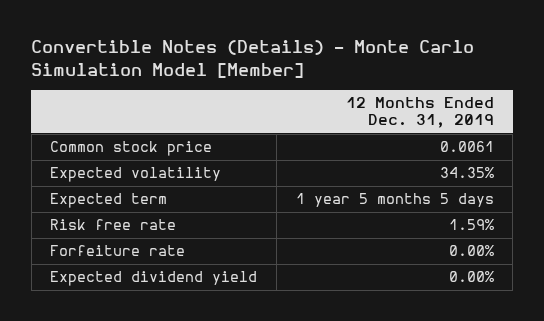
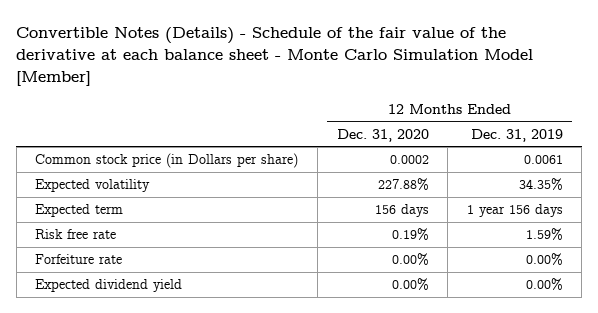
[31,40,475,78] Convertible Notes (Details) - Monte Carlo Simulation Model [Member] -> [16,27,534,87] Convertible Notes (Details) - Schedule of the fair value of the derivative at each balance sheet - Monte Carlo Simulation Model [Member]
none -> [336,128,429,142] Dec. 31, 2020
[50,141,213,157] Common stock price -> [35,153,299,169] Common stock price (in Dollars per share)
[295,193,494,208] 1 year 5 months 5 days -> [466,204,563,218] 1 year 156 days

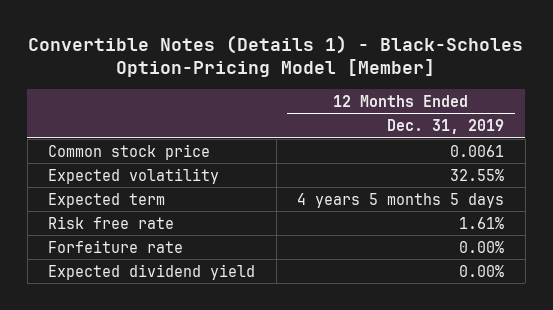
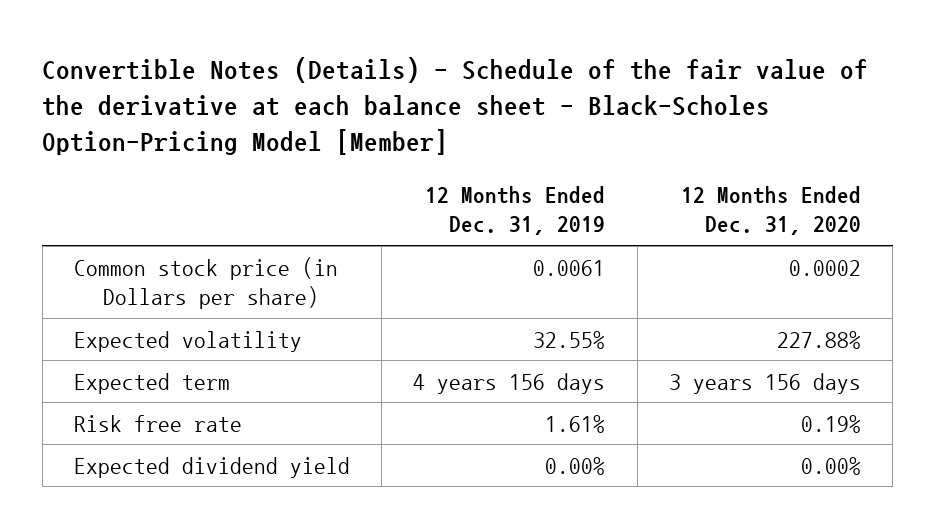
[28,34,524,78] Convertible Notes (Details 1) - Black-Scholes Option-Pricing Model [Member] -> [42,57,869,156] Convertible Notes (Details) - Schedule of the fair value of the derivative at each balance sheet - Black-Scholes Option-Pricing Model [Member]
none -> [681,186,862,236] 12 Months Ended Dec. 31, 2020
[48,143,211,160] Common stock price -> [73,256,338,310] Common stock price (in Dollars per share)
[297,192,505,208] 4 years 5 months 5 days -> [413,372,606,394] 4 years 156 days
[48,239,184,253] Forfeiture rate -> none

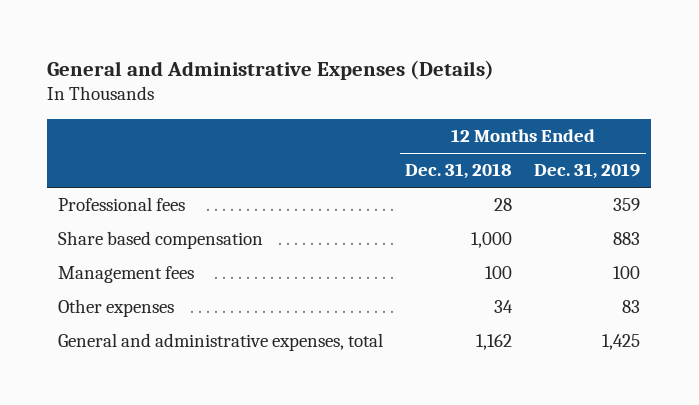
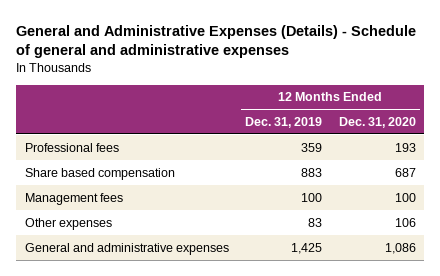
[47,59,495,80] General and Administrative Expenses (Details) -> [16,24,417,59] General and Administrative Expenses (Details) - Schedule of general and administrative expenses
[405,163,513,180] Dec. 31, 2018 -> none
none -> [338,116,416,128] Dec. 31, 2020
[58,333,384,352] General and administrative expenses, total -> [24,242,229,255] General and administrative expenses

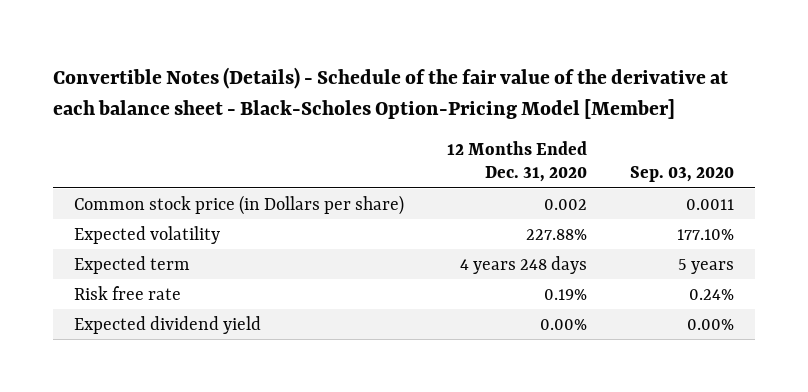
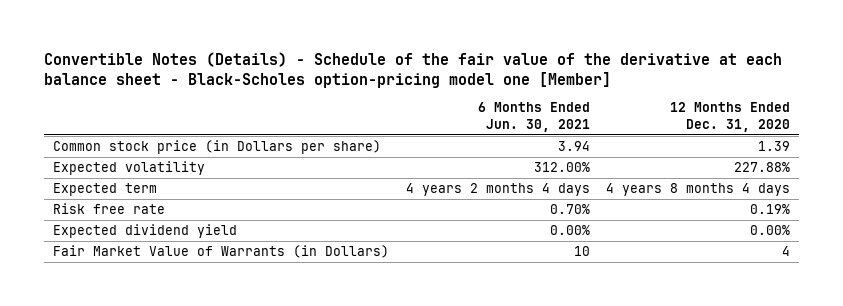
[52,66,728,119] Convertible Notes (Details) - Schedule of the fair value of the derivative at each balance sheet - Black-Scholes Option-Pricing Model [Member] -> [44,51,783,88] Convertible Notes (Details) - Schedule of the fair value of the derivative at each balance sheet - Black-Scholes option-pricing model one [Member]
[629,166,734,183] Sep. 03, 2020 -> none
none -> [477,102,590,132] 6 Months Ended Jun. 30, 2021
[544,198,588,210] 0.002 -> [758,141,791,152] 1.39
[460,255,588,274] 4 years 248 days -> [606,183,791,197] 4 years 8 months 4 days
none -> [52,245,389,259] Fair Market Value of Warrants (in Dollars)

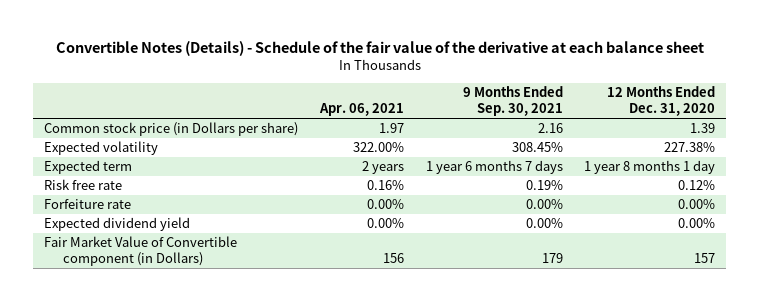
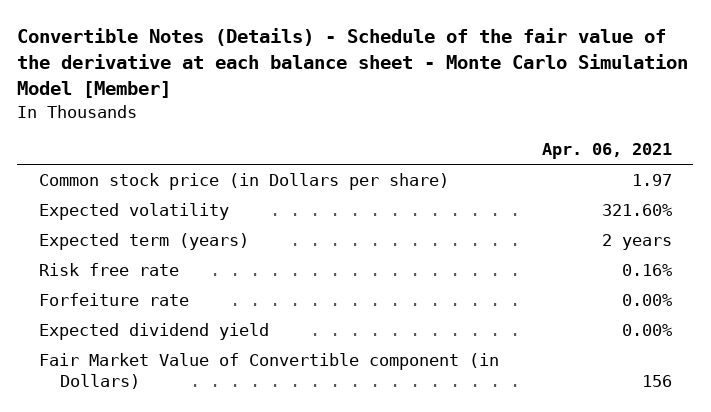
[55,40,704,56] Convertible Notes (Details) - Schedule of the fair value of the derivative at each balance sheet -> [17,28,689,99] Convertible Notes (Details) - Schedule of the fair value of the derivative at each balance sheet - Monte Carlo Simulation Model [Member]
[462,86,563,117] 9 Months Ended Sep. 30, 2021 -> none
[607,86,716,117] 12 Months Ended Dec. 31, 2020 -> none
[352,142,404,153] 322.00% -> [601,203,672,216] 321.60%
[43,160,132,175] Expected term -> [38,232,249,250] Expected term (years)

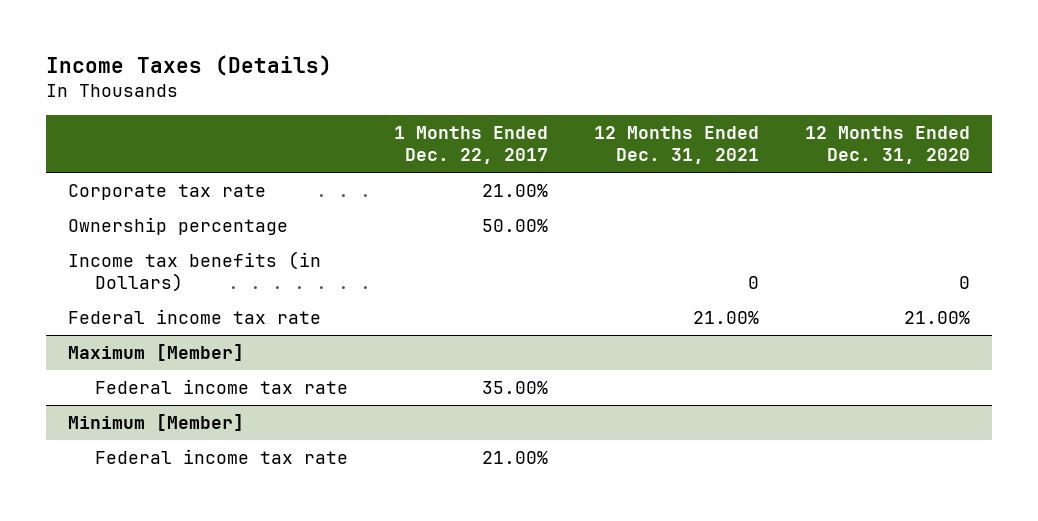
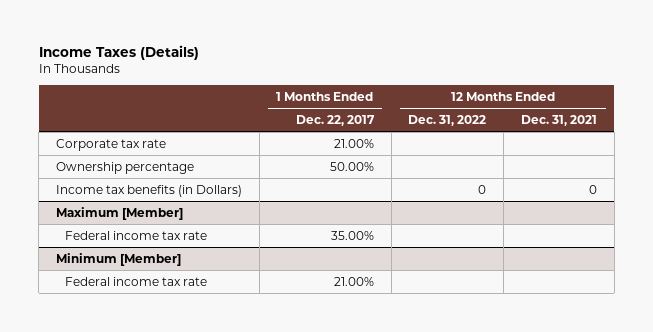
[804,125,970,165] 12 Months Ended Dec. 31, 2020 -> none
none -> [408,114,487,126] Dec. 31, 2022
[68,308,322,324] Federal income tax rate -> none

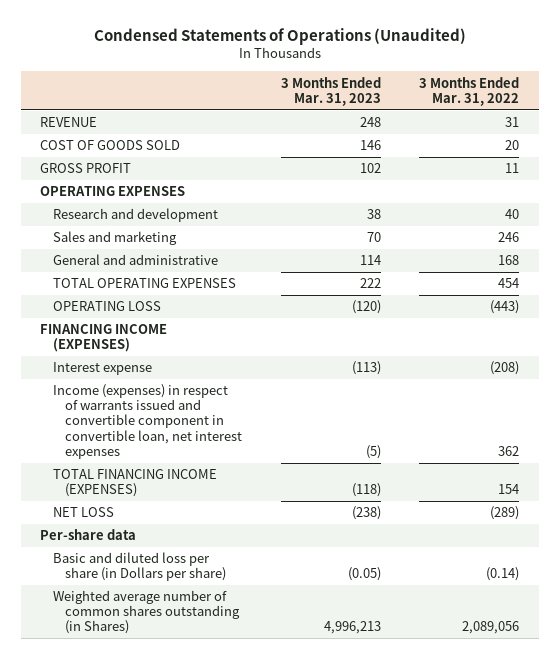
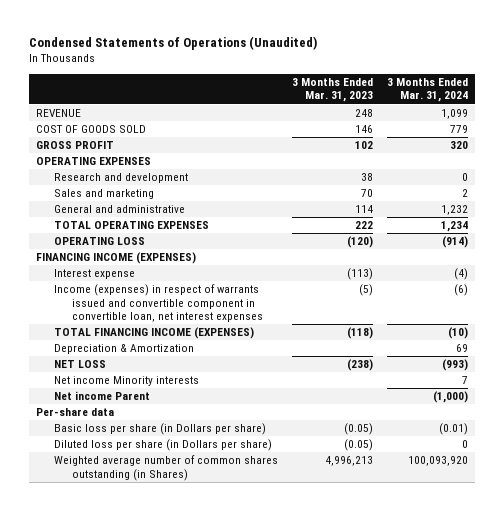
[419,76,520,106] 3 Months Ended Mar. 31, 2022 -> none
none -> [386,78,468,103] 3 Months Ended Mar. 31, 2024
none -> [53,344,194,355] Depreciation & Amortization
none -> [53,376,199,387] Net income Minority interests
none -> [53,391,150,401] Net income Parent
[52,552,227,582] Basic and diluted loss per share (in Dollars per share) -> [53,423,266,436] Basic loss per share (in Dollars per share)
none -> [53,439,272,452] Diluted loss per share (in Dollars per share)

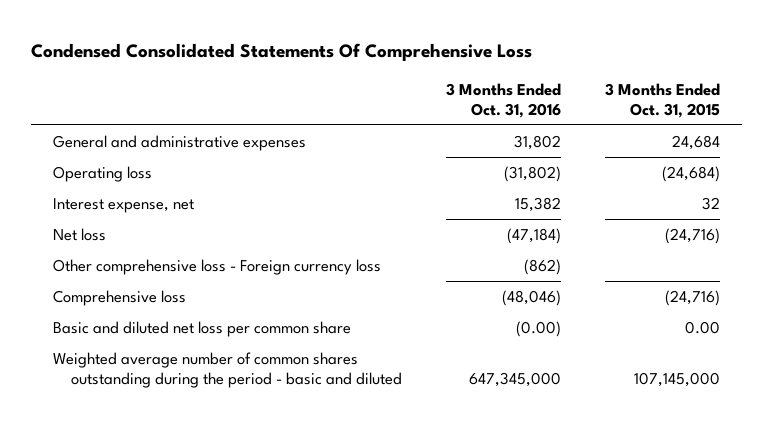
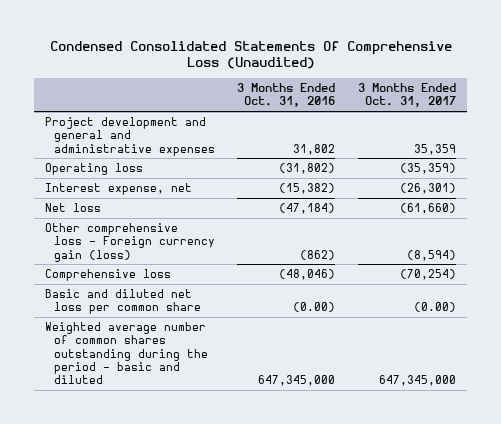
[31,43,533,62] Condensed Consolidated Statements Of Comprehensive Loss -> [49,40,452,70] Condensed Consolidated Statements Of Comprehensive Loss (Unaudited)
[604,82,720,118] 3 Months Ended Oct. 31, 2015 -> none
none -> [358,83,457,108] 3 Months Ended Oct. 31, 2017
[53,134,307,151] General and administrative expenses -> [45,116,215,156] Project development and general and administrative expenses
[514,196,561,212] 15,382 -> [279,182,336,194] (15,382)
[53,258,382,275] Other comprehensive loss - Foreign currency loss -> [45,222,215,262] Other comprehensive loss - Foreign currency gain (loss)

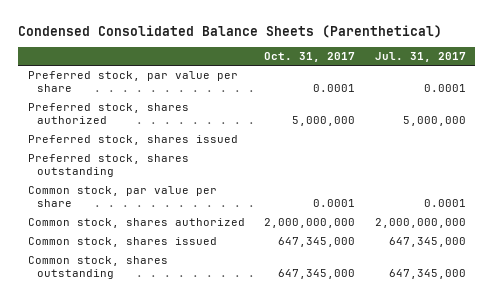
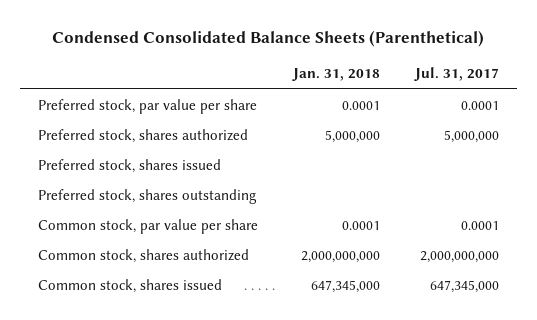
[264,52,356,63] Oct. 31, 2017 -> none
none -> [291,68,380,82] Jan. 31, 2018
[28,256,169,280] Common stock, shares outstanding -> none

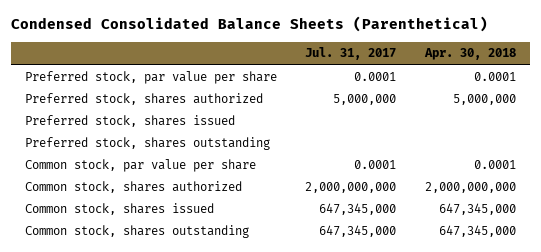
[291,68,380,82] Jan. 31, 2018 -> none
none -> [424,48,517,61] Apr. 30, 2018
none -> [24,224,249,238] Common stock, shares outstanding

